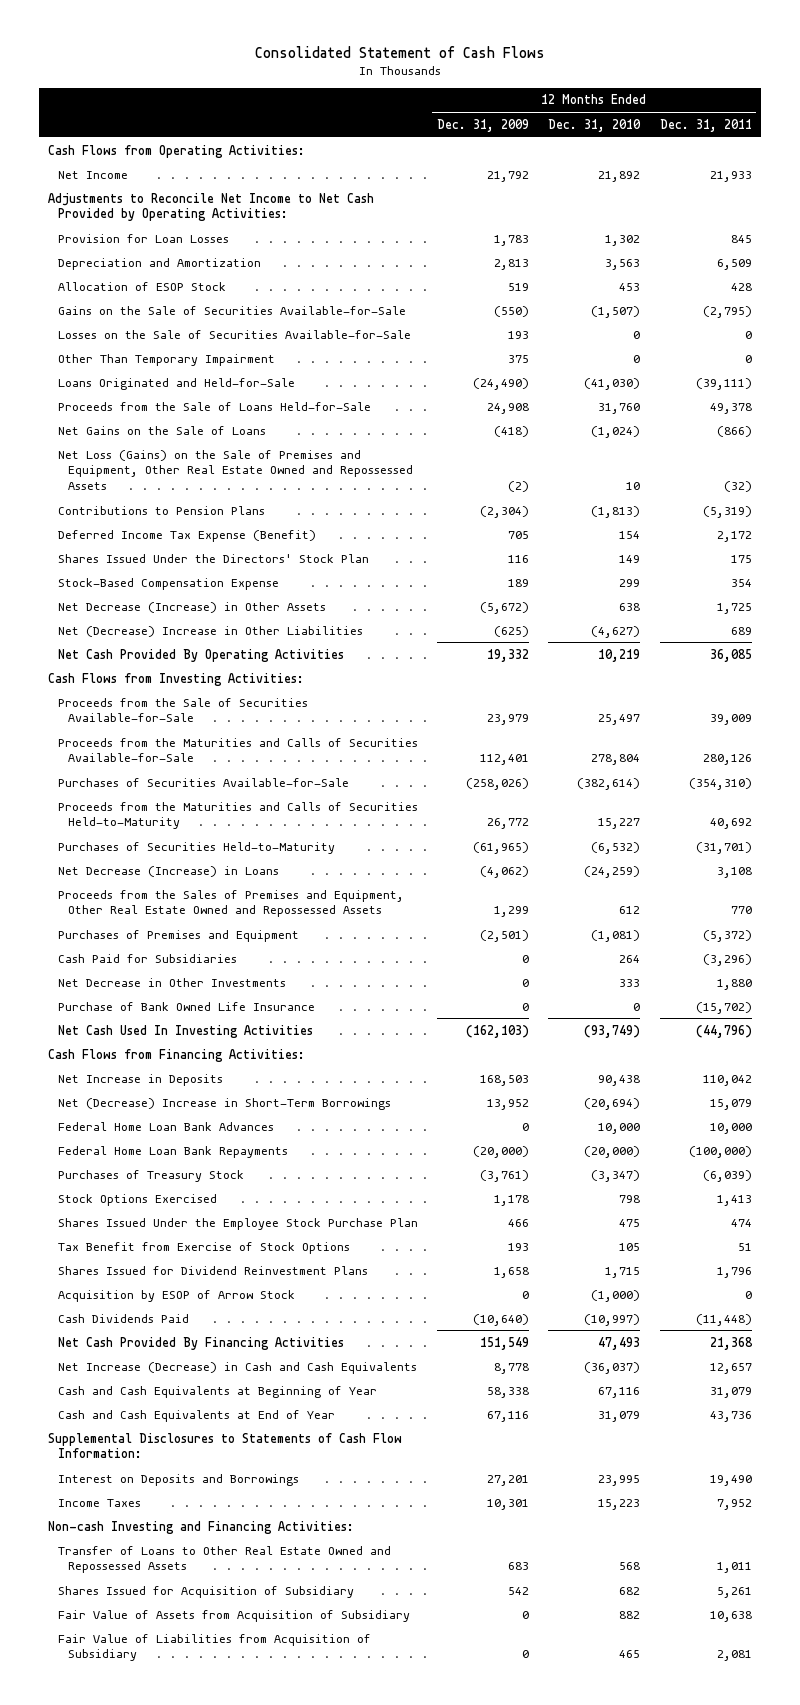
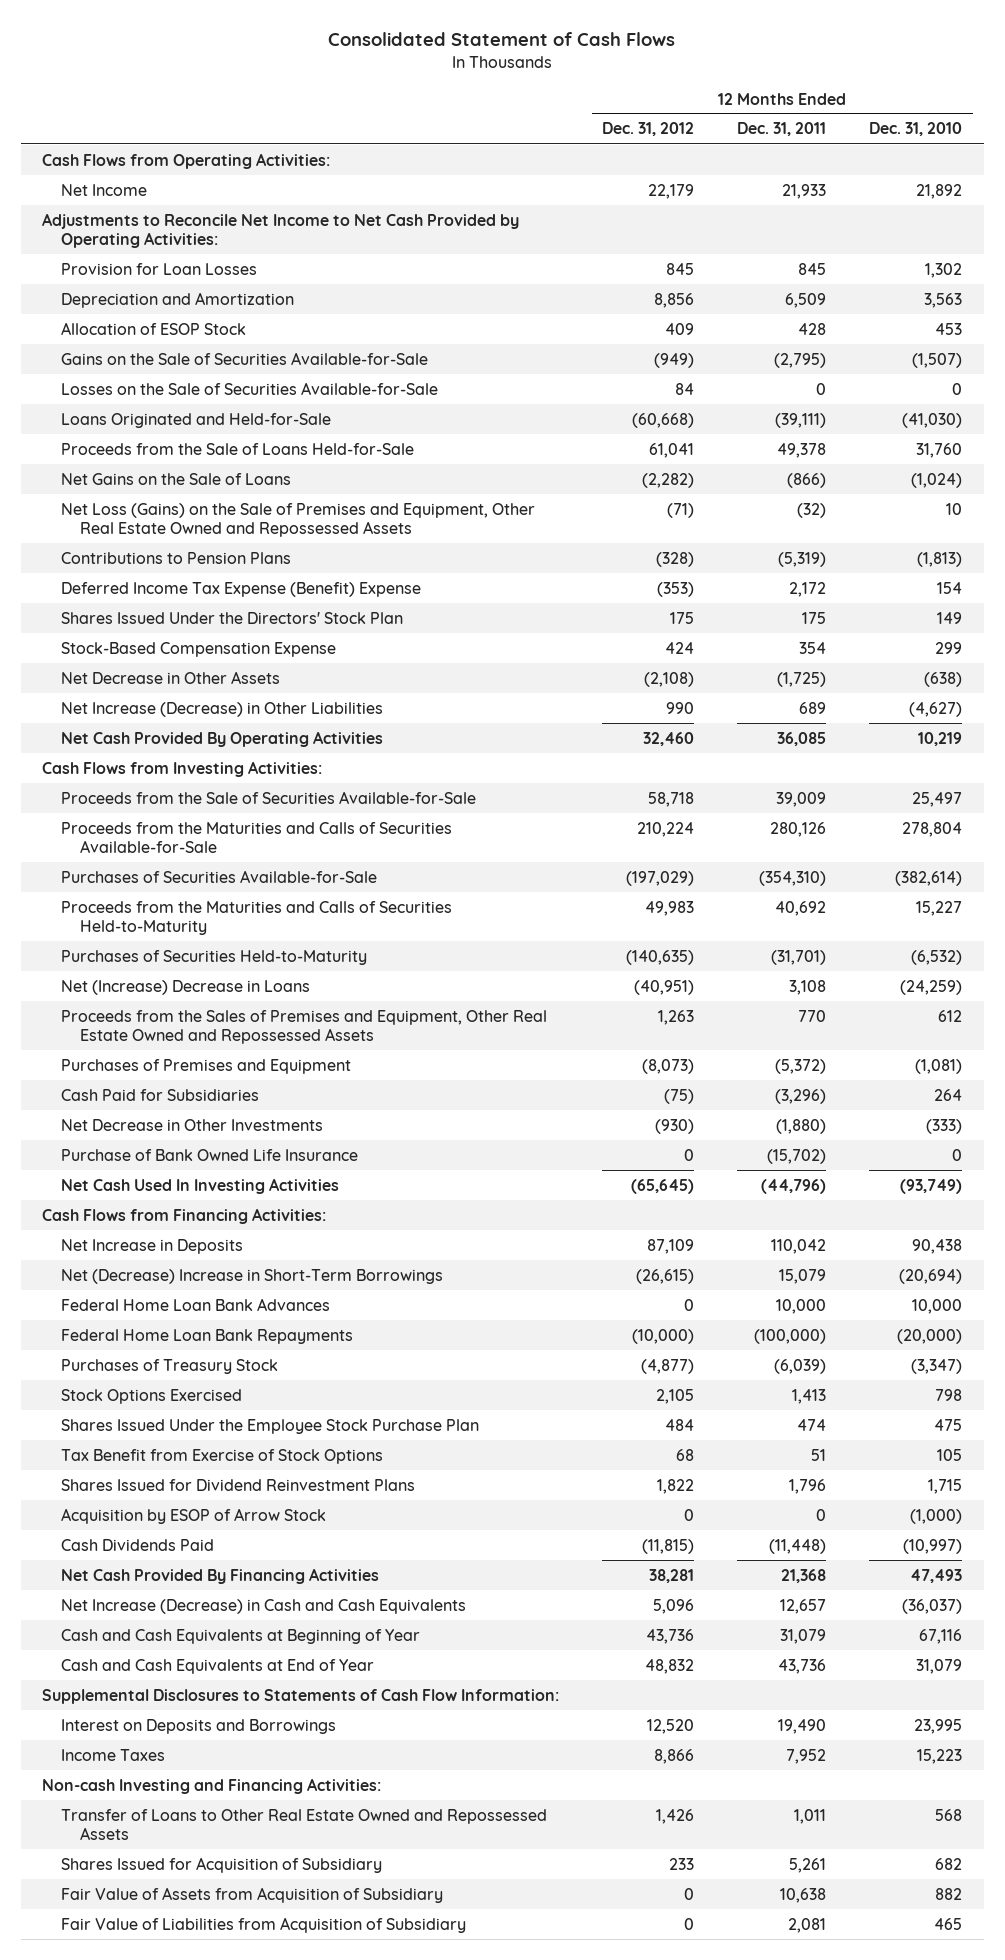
[437,118,530,132] Dec. 31, 2009 -> none
none -> [602,122,695,137] Dec. 31, 2012
[57,353,275,366] Other Than Temporary Impairment -> none
[57,529,316,542] Deferred Income Tax Expense (Benefit) -> [61,581,422,597] Deferred Income Tax Expense (Benefit) Expense
[57,601,326,613] Net Decrease (Increase) in Other Assets -> [61,670,281,684] Net Decrease in Other Assets
[619,602,641,611] 638 -> [924,671,963,687] (638)
[716,602,752,614] 1,725 -> [777,671,827,687] (1,725)
[57,625,363,637] Net (Decrease) Increase in Other Liabilities -> [61,701,384,717] Net Increase (Decrease) in Other Liabilities
[57,865,279,877] Net Decrease (Increase) in Loans -> [61,979,311,995] Net (Increase) Decrease in Loans
[619,978,641,987] 333 -> [926,1118,963,1134] (333)
[716,978,752,990] 1,880 -> [776,1118,827,1134] (1,880)

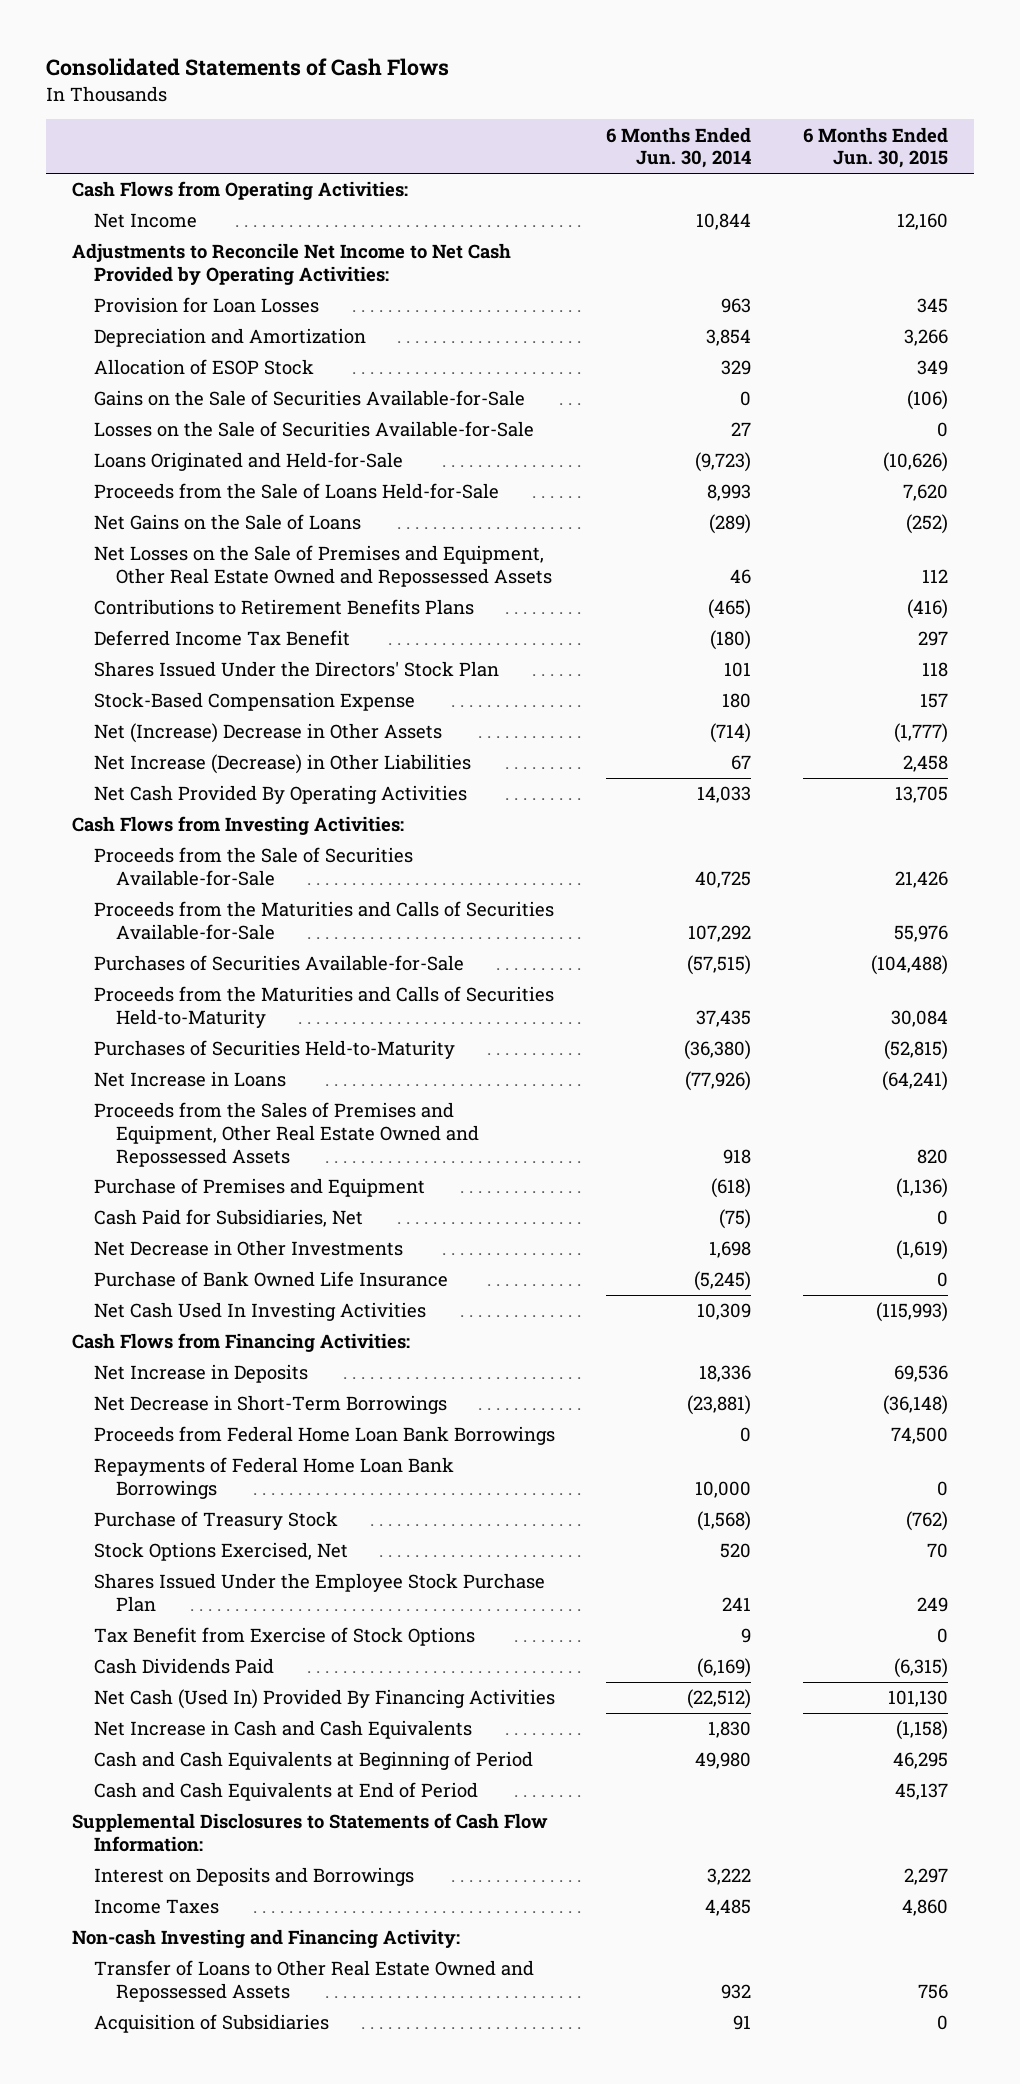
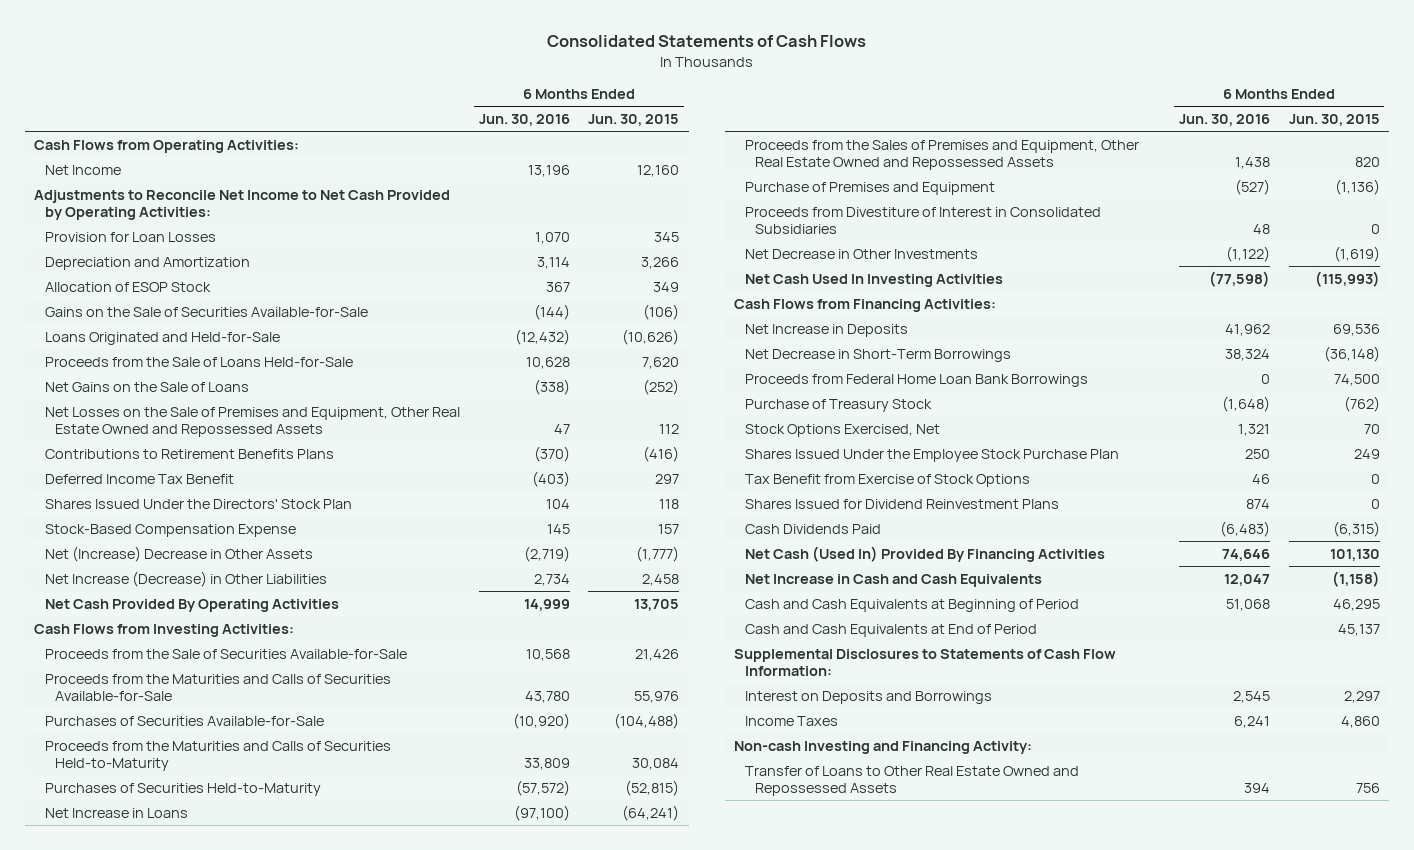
[606,126,752,169] 6 Months Ended Jun. 30, 2014 -> none
none -> [478,113,570,126] Jun. 30, 2016
[93,421,534,438] Losses on the Sale of Securities Available-for-Sale -> none
[93,1209,363,1228] Cash Paid for Subsidiaries, Net -> none
none -> [744,206,1101,235] Proceeds from Divestiture of Interest in Consolidated Subsidiaries
[93,1271,448,1288] Purchase of Bank Owned Life Insurance -> none
[93,1457,454,1499] Repayments of Federal Home Loan Bank Borrowings -> none
none -> [744,498,1059,509] Shares Issued for Dividend Reinvestment Plans
[93,2014,329,2034] Acquisition of Subsidiaries -> none

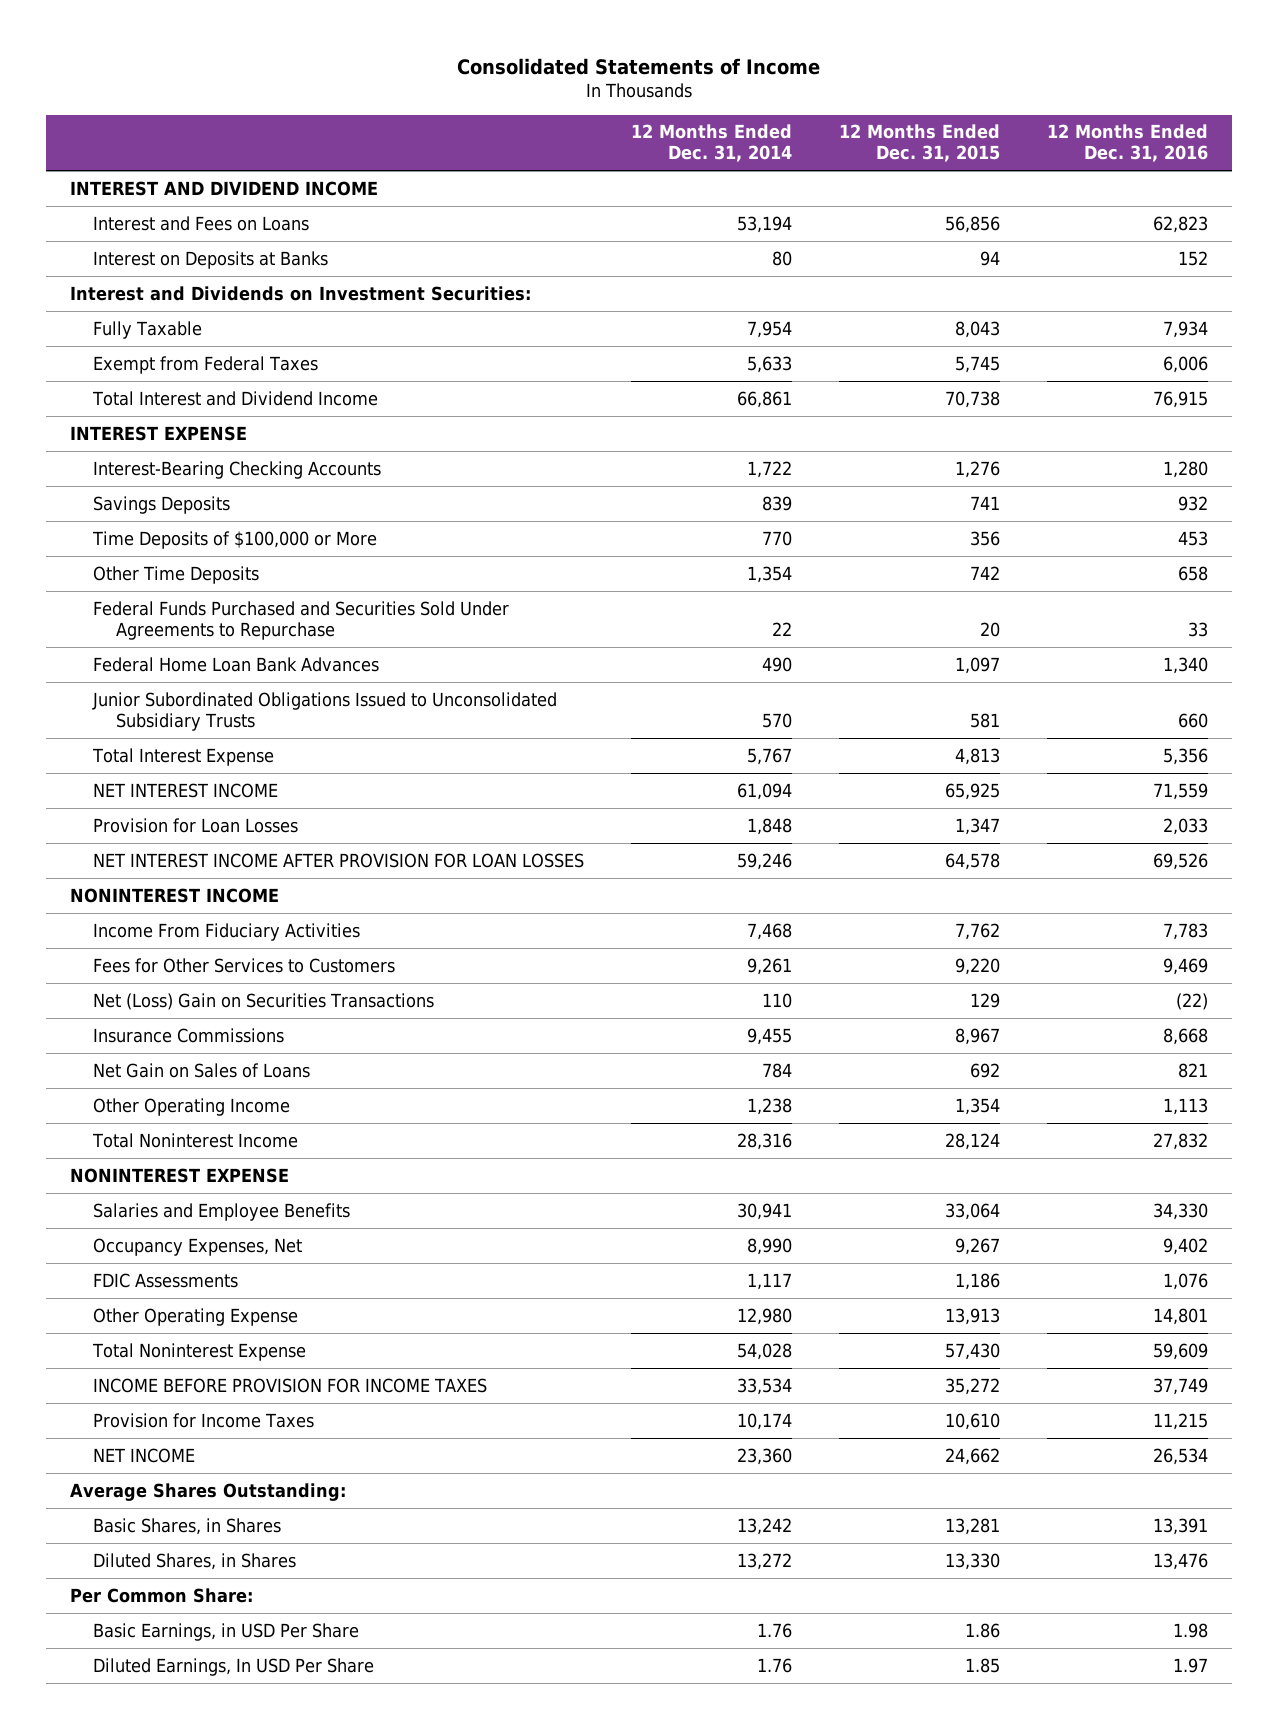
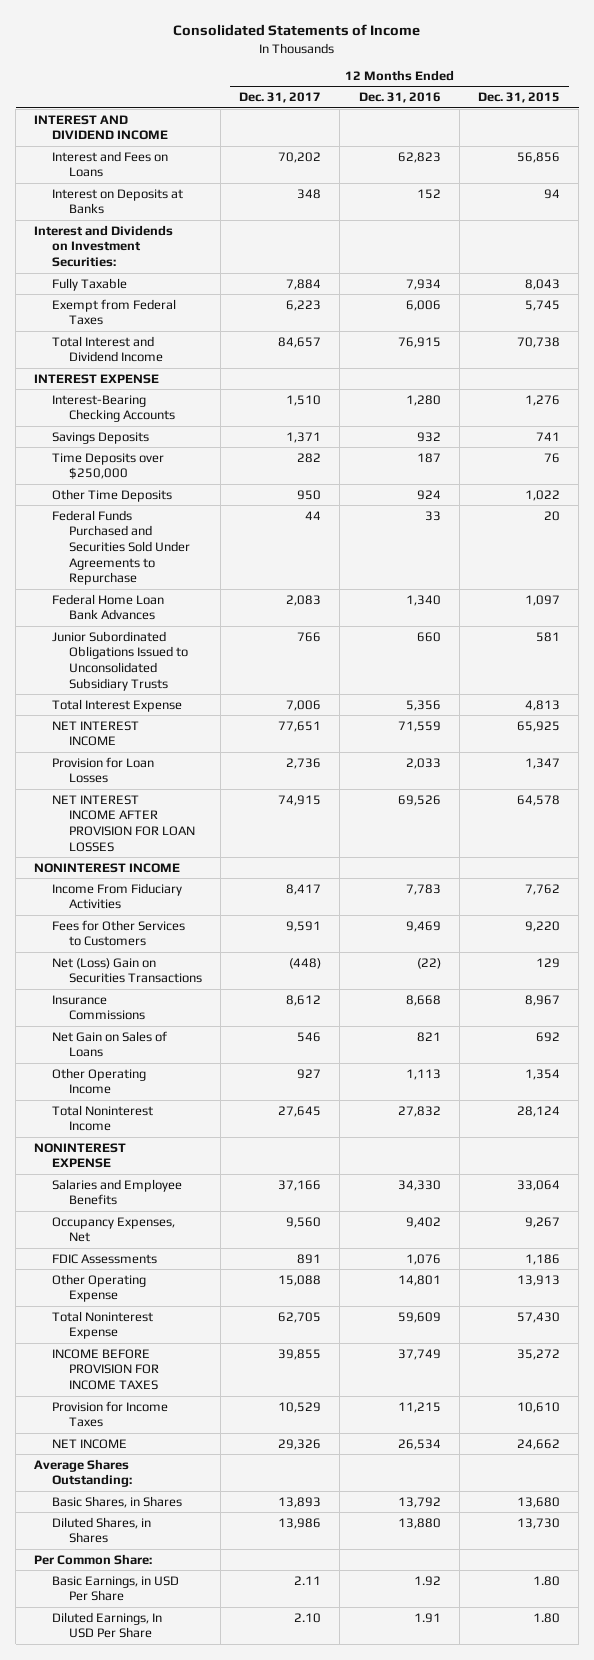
[631,124,793,163] 12 Months Ended Dec. 31, 2014 -> none
none -> [239,92,322,104] Dec. 31, 2017
[92,530,378,549] Time Deposits of $100,000 or More -> [51,452,164,480] Time Deposits over $250,000
[970,530,1001,546] 356 -> [544,452,561,463] 76
[1178,530,1209,546] 453 -> [416,452,441,463] 187
[970,565,1001,580] 742 -> [525,489,561,501] 1,022
[1178,565,1209,581] 658 -> [416,489,441,500] 924
[945,1517,1001,1535] 13,281 -> [517,1496,561,1508] 13,680
[1153,1517,1209,1535] 13,391 -> [397,1496,441,1508] 13,792
[945,1552,1001,1570] 13,330 -> [517,1517,561,1529] 13,730
[1153,1552,1209,1570] 13,476 -> [397,1517,441,1529] 13,880
[965,1622,1001,1638] 1.86 -> [533,1575,561,1586] 1.80
[1173,1622,1209,1638] 1.98 -> [413,1575,441,1586] 1.92
[965,1657,1001,1673] 1.85 -> [533,1612,561,1623] 1.80
[1173,1657,1209,1673] 1.97 -> [413,1612,441,1623] 1.91

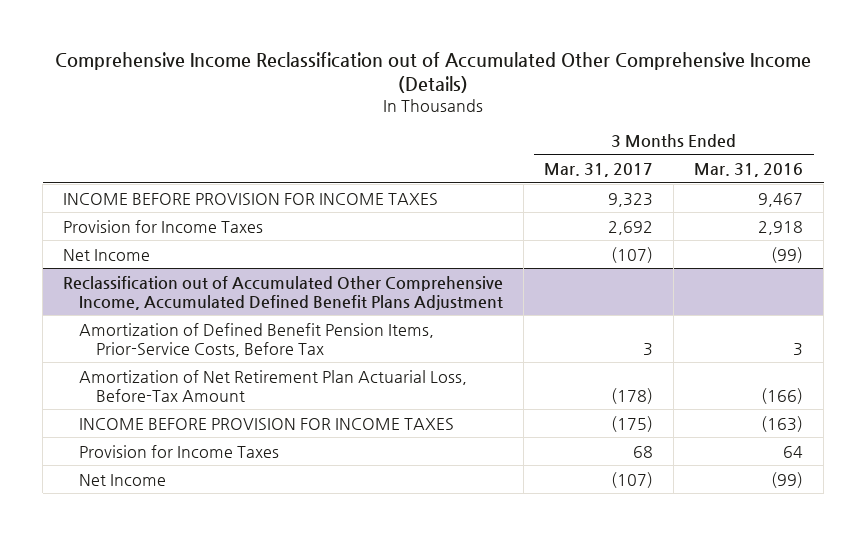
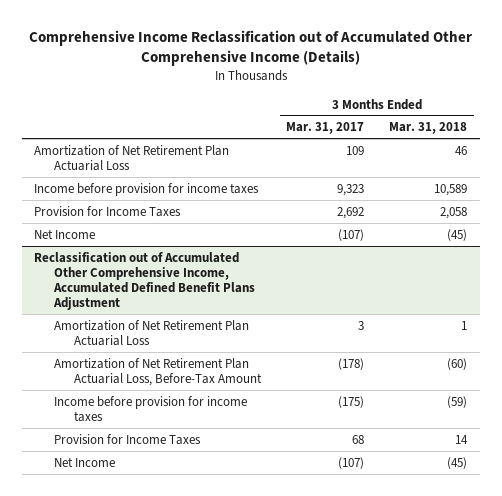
[694,162,804,177] Mar. 31, 2016 -> none
none -> [389,122,468,135] Mar. 31, 2018
none -> [34,144,230,171] Amortization of Net Retirement Plan Actuarial Loss
[63,192,439,205] INCOME BEFORE PROVISION FOR INCOME TAXES -> [34,182,260,196] Income before provision for income taxes
[79,322,435,357] Amortization of Defined Benefit Pension Items, Prior-Service Costs, Before Tax -> [54,319,250,346] Amortization of Net Retirement Plan Actuarial Loss
[79,417,455,430] INCOME BEFORE PROVISION FOR INCOME TAXES -> [54,395,248,422] Income before provision for income taxes

